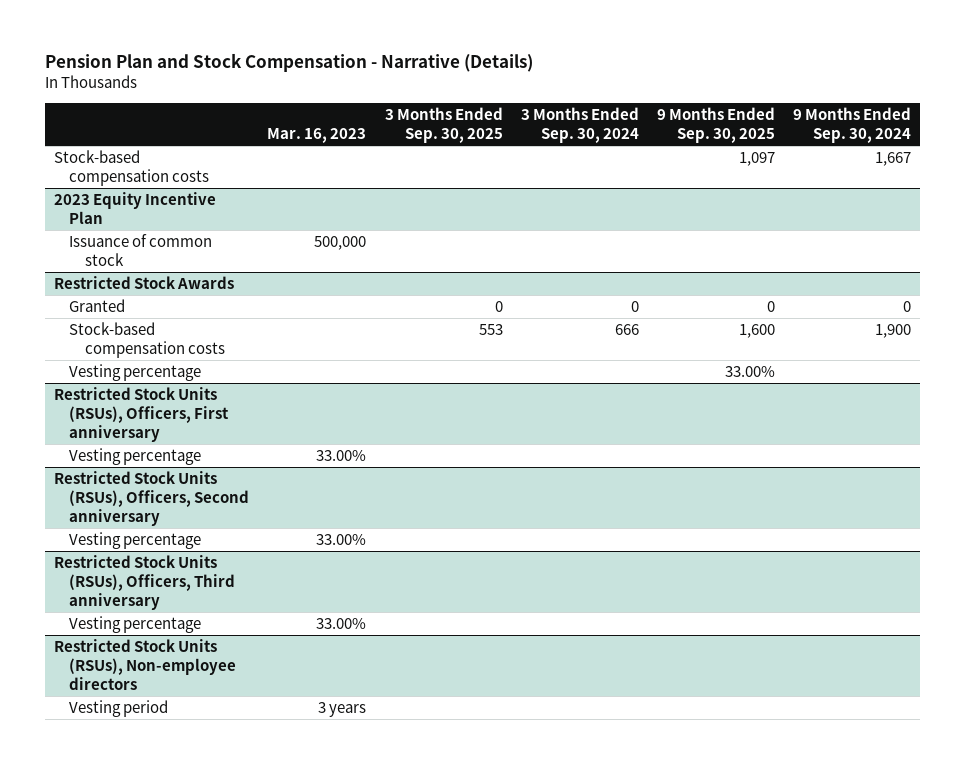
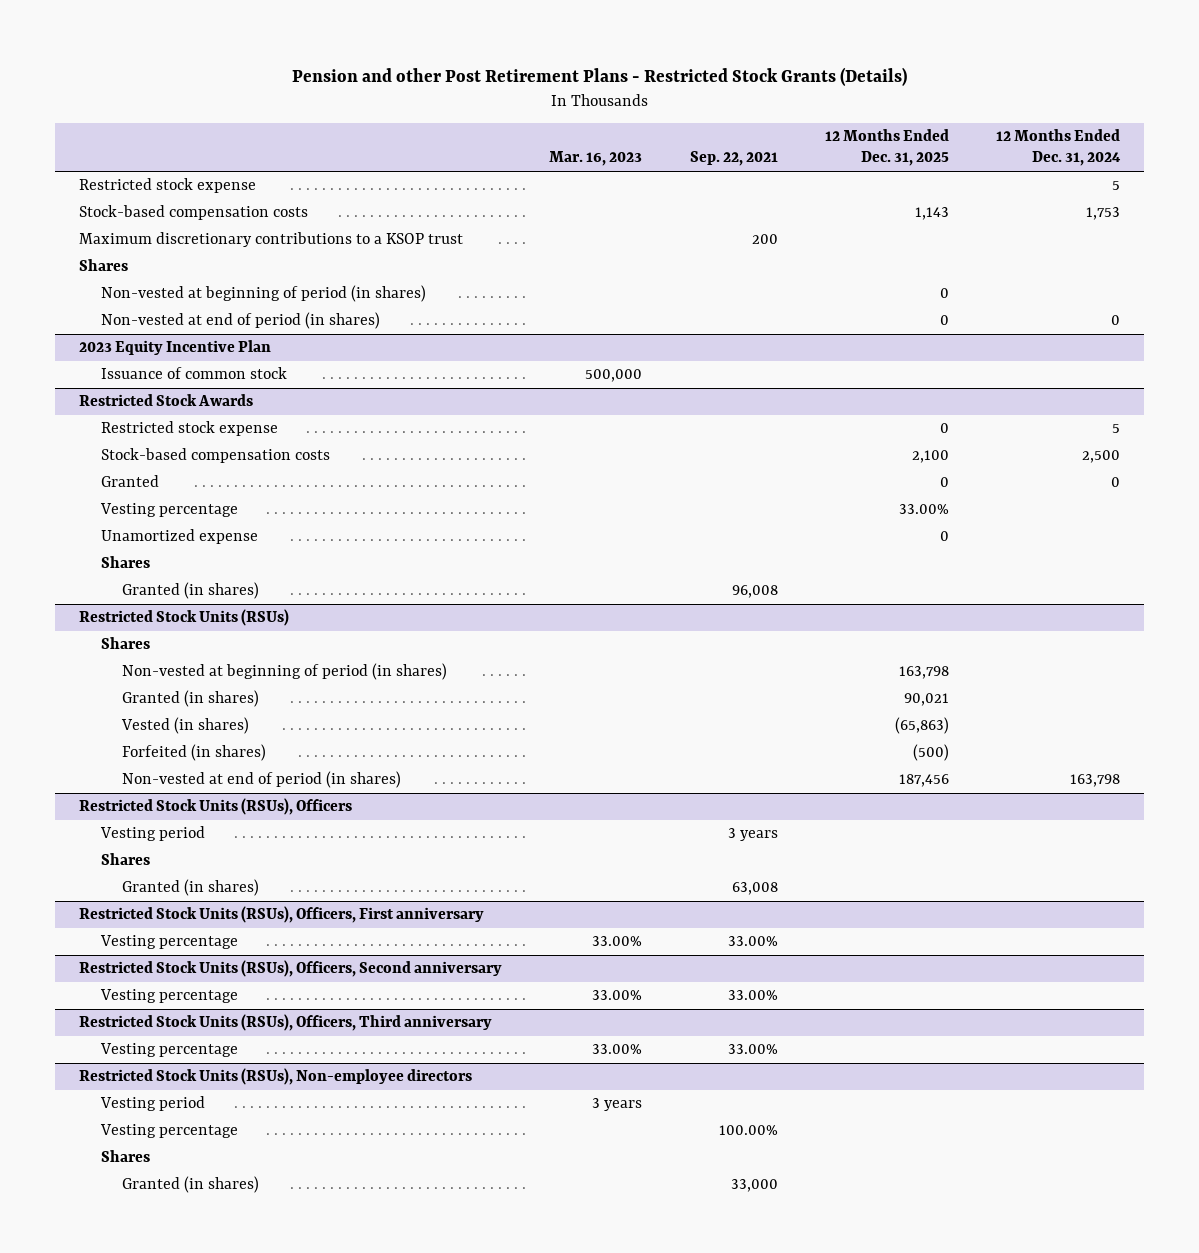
[44,53,533,73] Pension Plan and Stock Compensation - Narrative (Details) -> [291,67,907,87] Pension and other Post Retirement Plans - Restricted Stock Grants (Details)
[384,106,503,144] 3 Months Ended Sep. 30, 2025 -> none
[520,106,639,144] 3 Months Ended Sep. 30, 2024 -> none
[656,106,775,144] 9 Months Ended Sep. 30, 2025 -> none
[792,106,911,144] 9 Months Ended Sep. 30, 2024 -> none
none -> [689,151,778,167] Sep. 22, 2021
none -> [824,129,949,167] 12 Months Ended Dec. 31, 2025
none -> [996,129,1122,167] 12 Months Ended Dec. 31, 2024
none -> [79,178,257,194] Restricted stock expense
none -> [79,232,464,248] Maximum discretionary contributions to a KSOP trust
none -> [79,259,129,272] Shares
none -> [100,285,426,303] Non-vested at beginning of period (in shares)
none -> [100,312,380,330] Non-vested at end of period (in shares)
none -> [100,421,278,437] Restricted stock expense
[69,298,126,312] Granted -> [100,475,159,488] Granted
none -> [100,529,258,545] Unamortized expense
none -> [100,556,150,569] Shares
none -> [122,582,260,600] Granted (in shares)
none -> [79,609,290,627] Restricted Stock Units (RSUs)
none -> [100,637,150,650] Shares
none -> [122,663,448,681] Non-vested at beginning of period (in shares)
none -> [122,690,260,708] Granted (in shares)
none -> [121,717,250,735] Vested (in shares)
none -> [122,744,267,762] Forfeited (in shares)
none -> [122,771,402,789] Non-vested at end of period (in shares)
none -> [79,798,353,816] Restricted Stock Units (RSUs), Officers
none -> [99,826,205,842] Vesting period
none -> [100,853,150,866] Shares
none -> [122,879,260,897] Granted (in shares)
none -> [99,1124,238,1139] Vesting percentage
none -> [100,1150,150,1163] Shares
none -> [122,1176,260,1194] Granted (in shares)

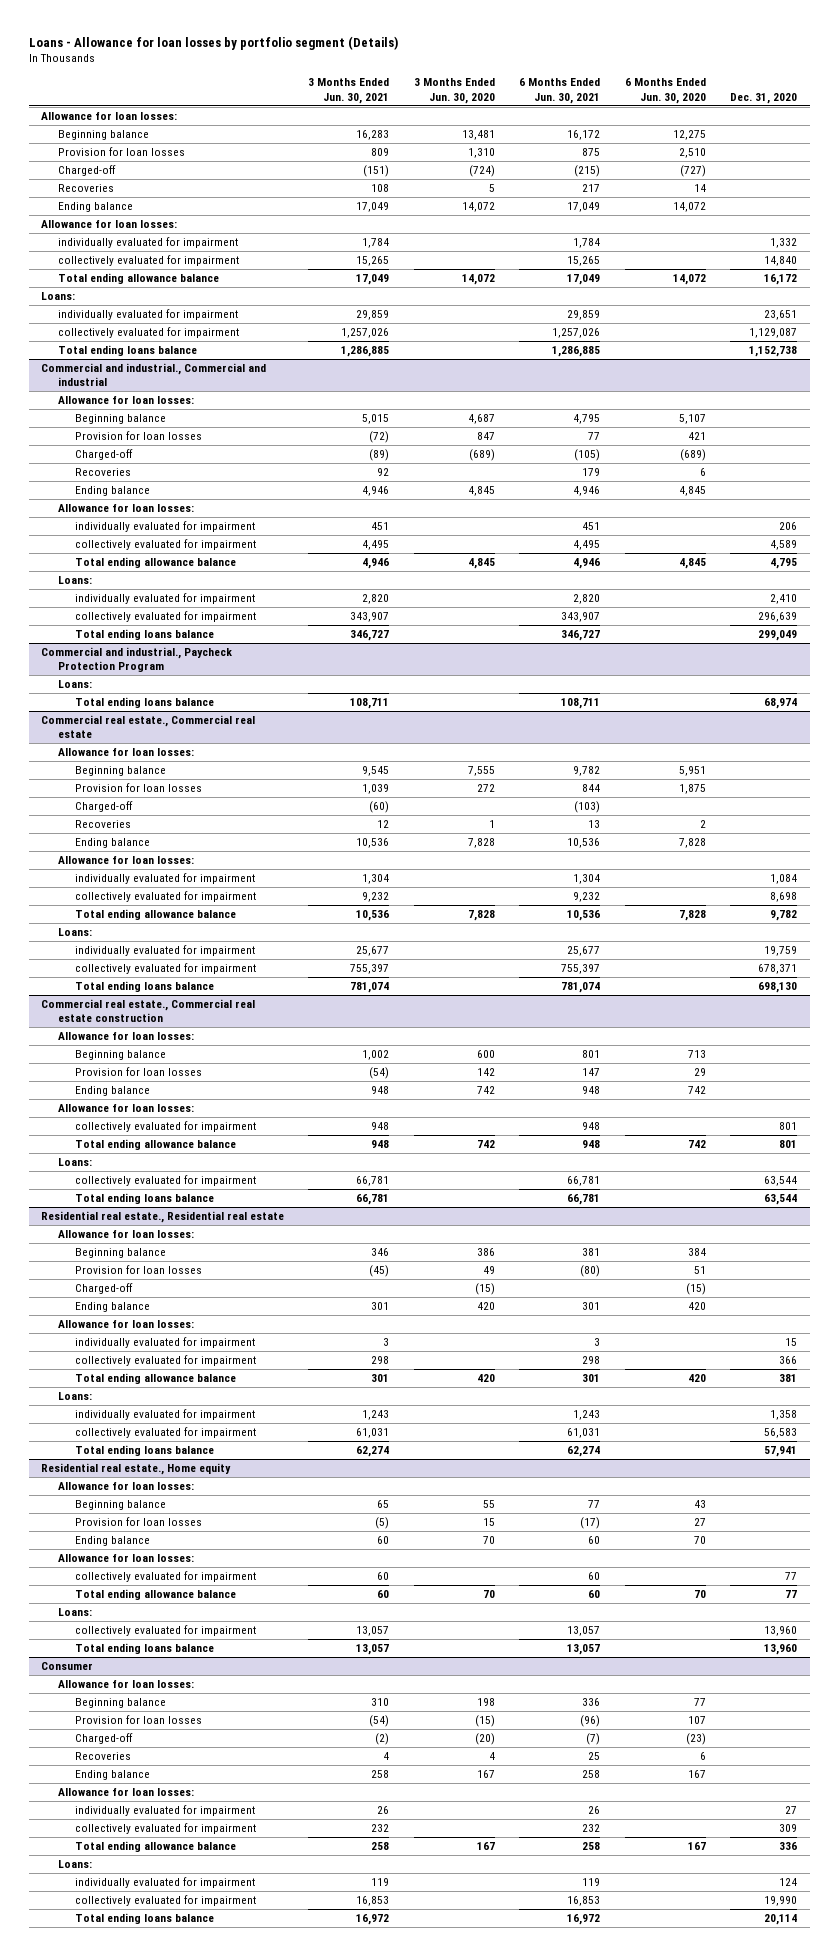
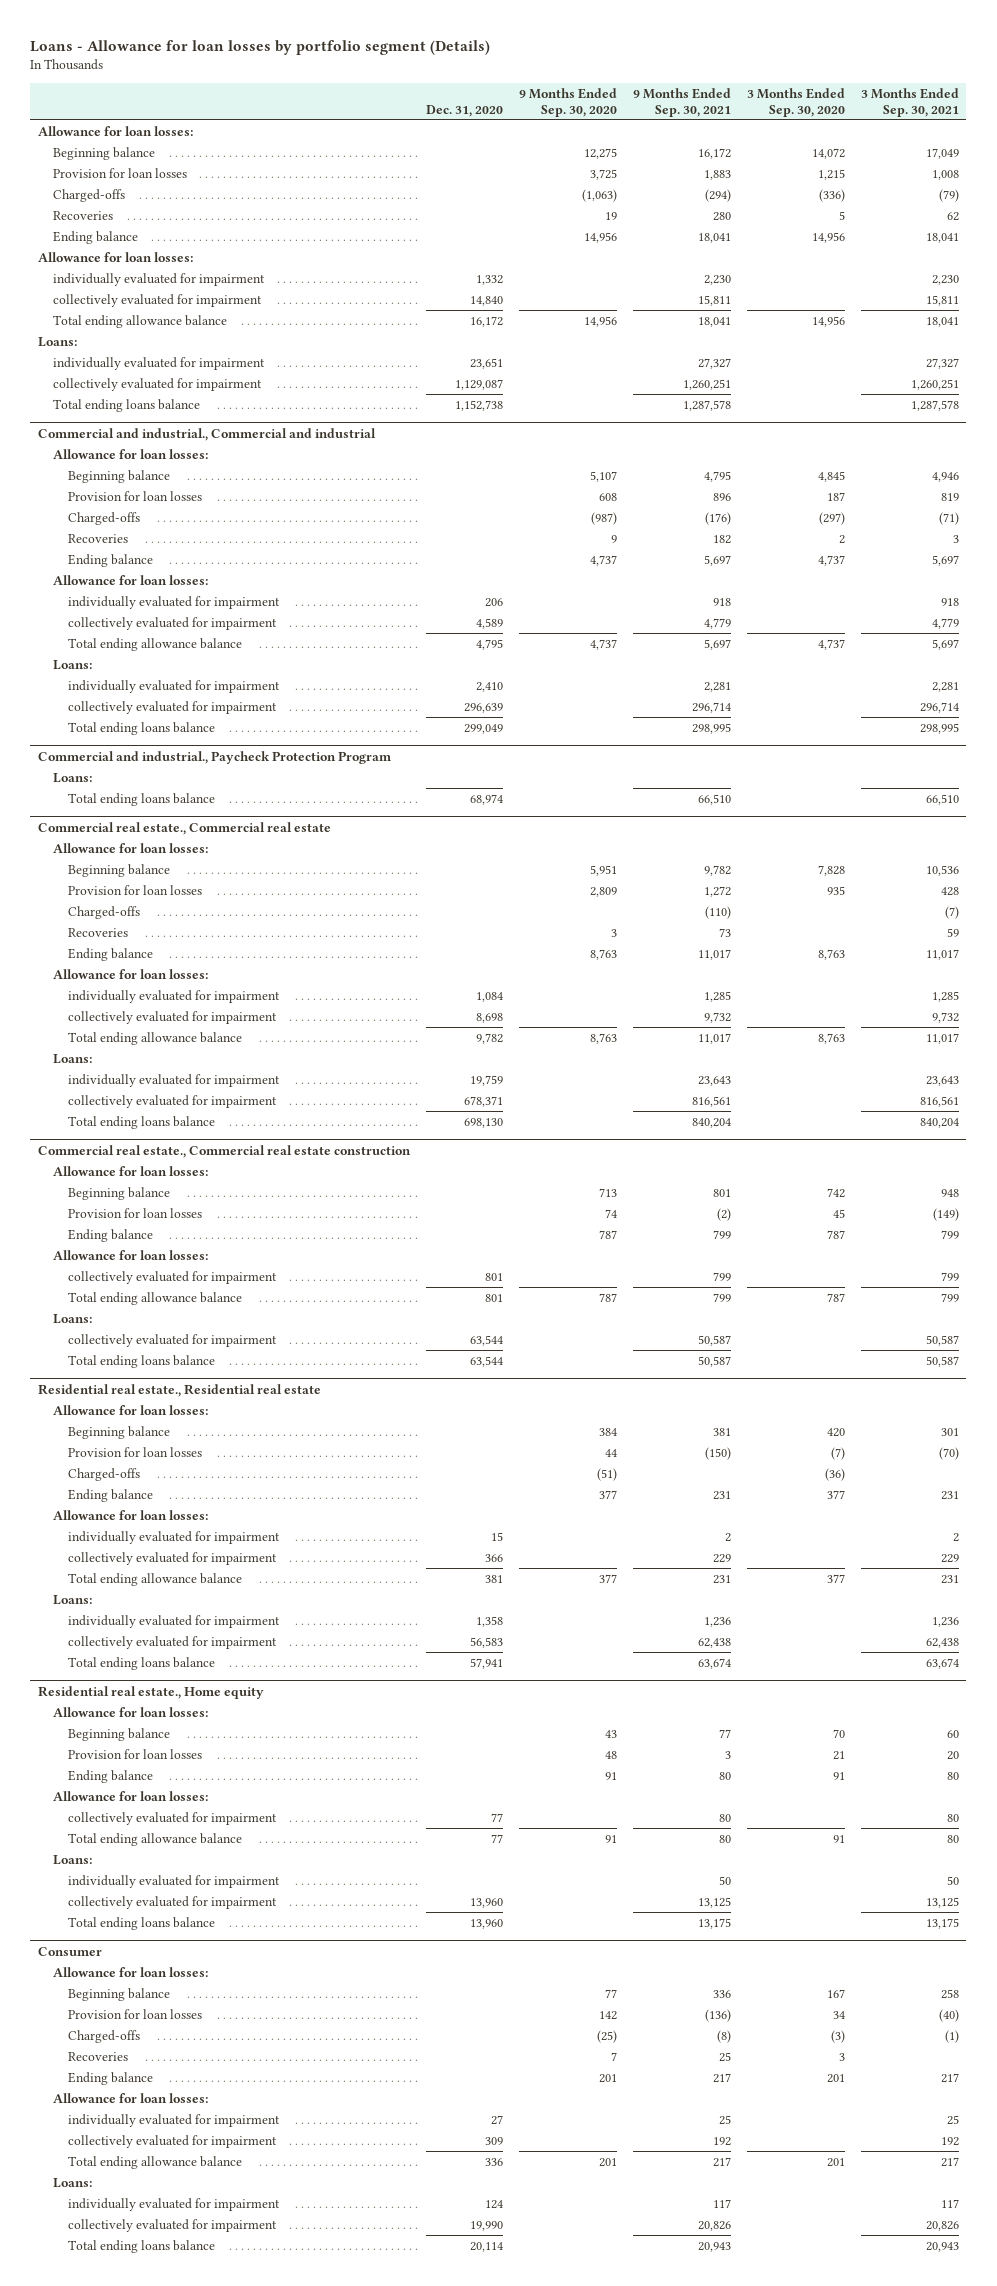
[308,78,390,104] 3 Months Ended Jun. 30, 2021 -> none
[413,78,495,104] 3 Months Ended Jun. 30, 2020 -> none
[519,78,601,104] 6 Months Ended Jun. 30, 2021 -> none
[624,78,706,104] 6 Months Ended Jun. 30, 2020 -> none
none -> [518,87,617,117] 9 Months Ended Sep. 30, 2020
none -> [632,87,731,117] 9 Months Ended Sep. 30, 2021
none -> [746,87,845,117] 3 Months Ended Sep. 30, 2020
none -> [860,87,959,117] 3 Months Ended Sep. 30, 2021
[57,164,116,176] Charged-off -> [53,188,126,202] Charged-offs
[75,448,134,460] Charged-off -> [68,511,141,525] Charged-offs
[75,800,134,812] Charged-off -> [68,905,141,919] Charged-offs
[75,1282,134,1294] Charged-off -> [68,1467,141,1481] Charged-offs
none -> [68,1874,281,1888] individually evaluated for impairment
[75,1732,134,1744] Charged-off -> [68,2029,141,2043] Charged-offs

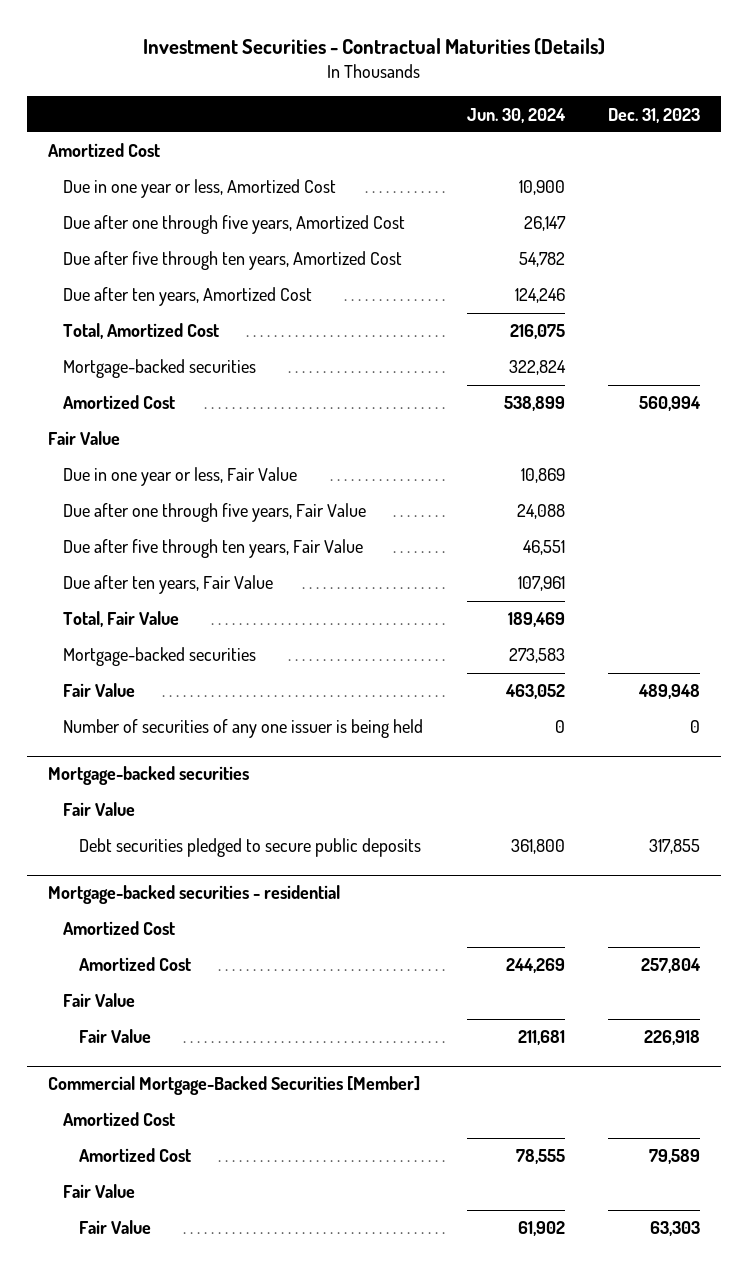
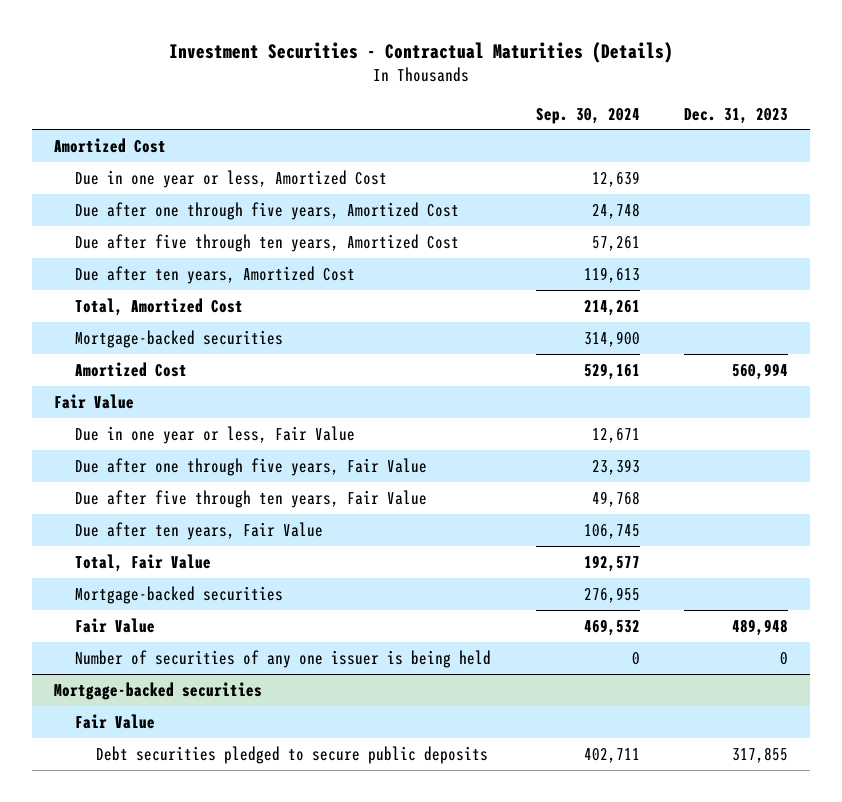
[466,107,566,123] Jun. 30, 2024 -> none
none -> [535,107,640,124] Sep. 30, 2024
[48,885,341,905] Mortgage-backed securities - residential -> none
[63,921,176,936] Amortized Cost -> none
[78,957,191,972] Amortized Cost -> none
[63,993,136,1008] Fair Value -> none
[78,1029,151,1044] Fair Value -> none
[48,1076,421,1096] Commercial Mortgage-Backed Securities [Member] -> none
[63,1112,176,1127] Amortized Cost -> none
[78,1148,191,1163] Amortized Cost -> none
[63,1184,136,1199] Fair Value -> none
[78,1220,151,1235] Fair Value -> none

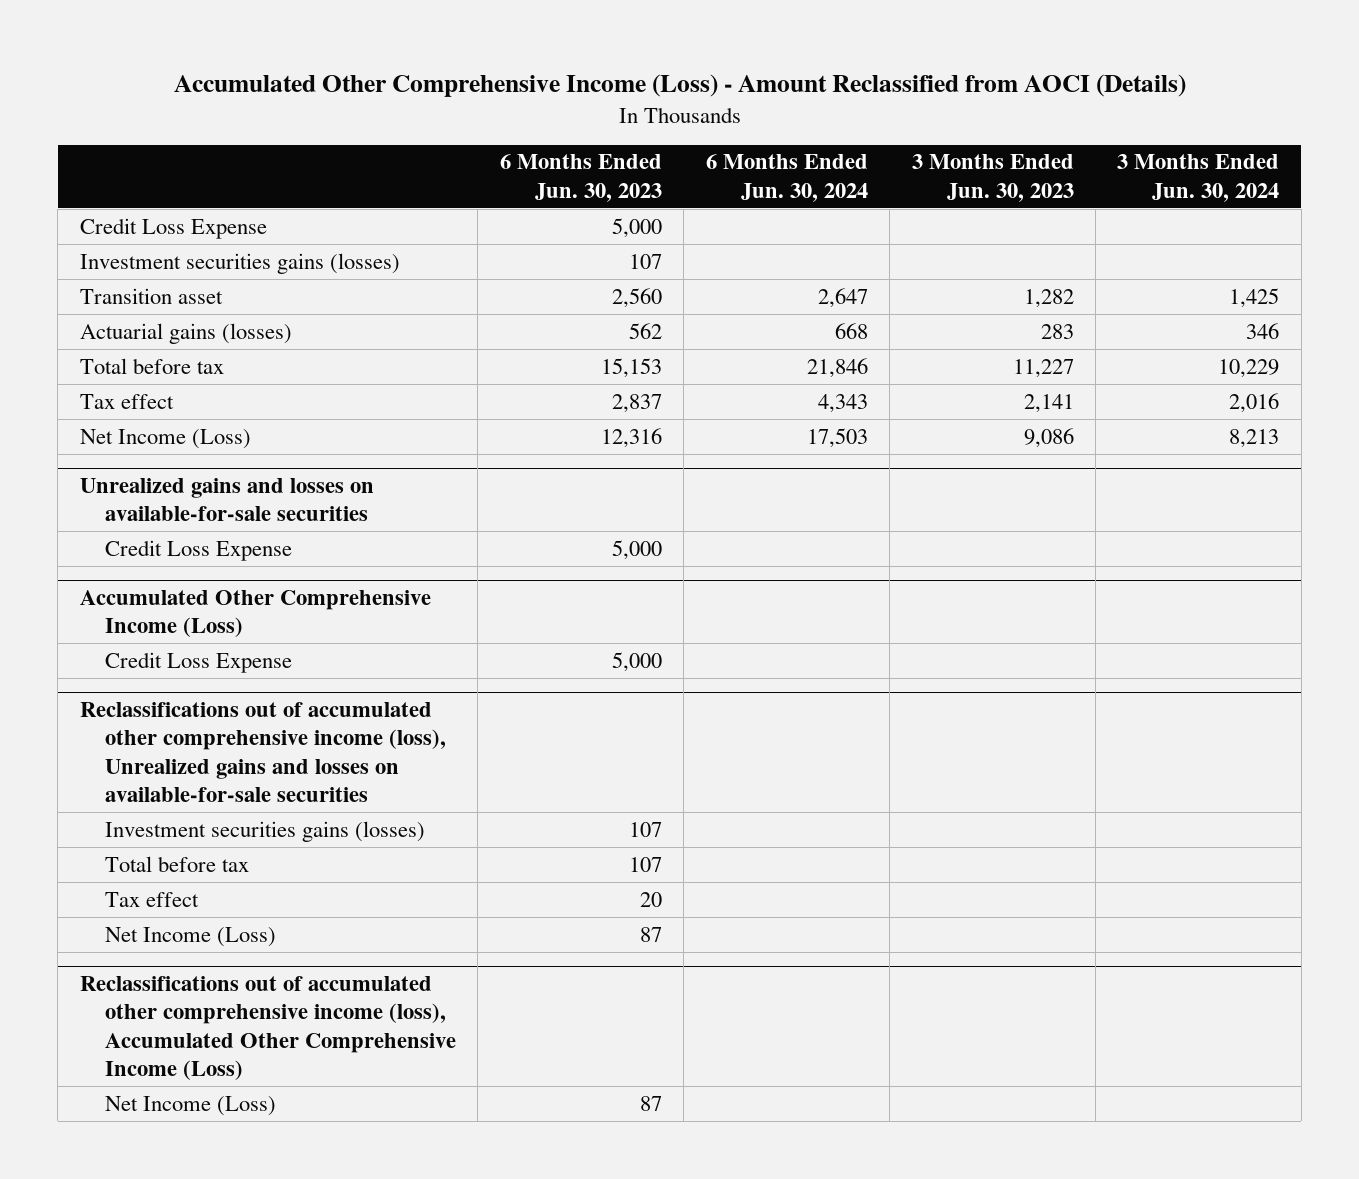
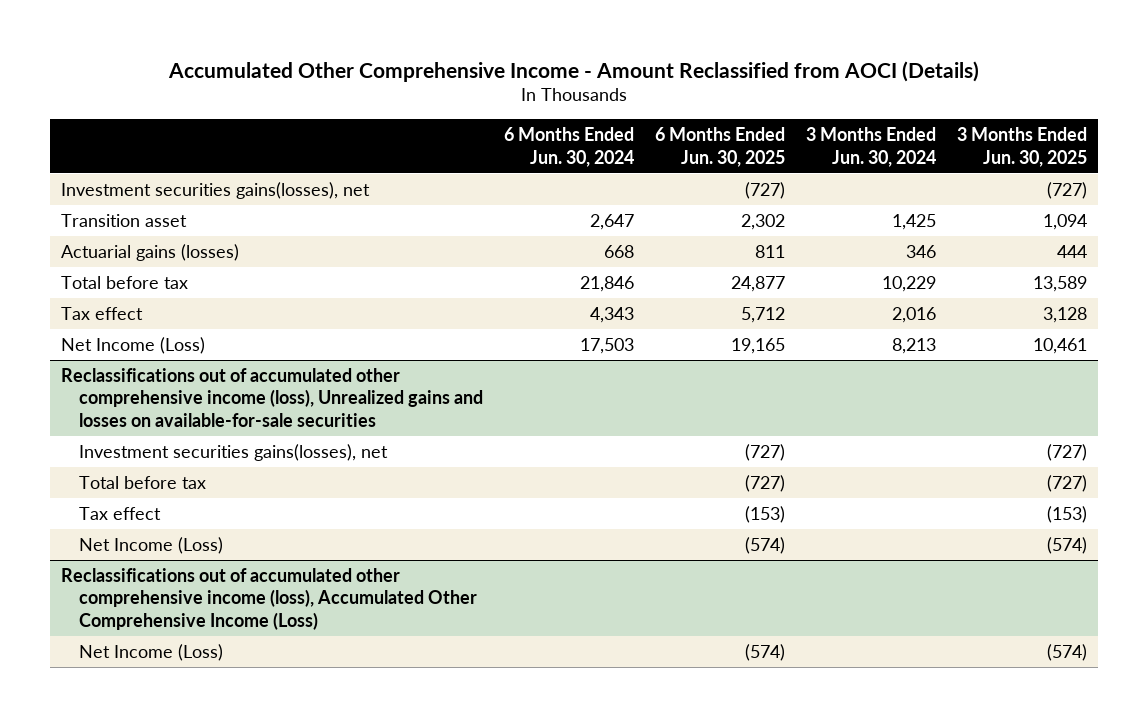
[173,74,1186,98] Accumulated Other Comprehensive Income (Loss) - Amount Reclassified from AOCI (Details) -> [167,60,979,82] Accumulated Other Comprehensive Income - Amount Reclassified from AOCI (Details)
[499,154,662,202] 6 Months Ended Jun. 30, 2023 -> none
[911,154,1074,202] 3 Months Ended Jun. 30, 2023 -> none
none -> [655,126,786,167] 6 Months Ended Jun. 30, 2025
none -> [957,126,1088,167] 3 Months Ended Jun. 30, 2025
[79,217,267,239] Credit Loss Expense -> none
[79,252,400,274] Investment securities gains (losses) -> [60,181,370,199] Investment securities gains(losses), net
[79,477,374,522] Unrealized gains and losses on available-for-sale securities -> none
[104,539,292,561] Credit Loss Expense -> none
[79,589,431,638] Accumulated Other Comprehensive Income (Loss) -> none
[104,651,292,673] Credit Loss Expense -> none
[104,820,425,842] Investment securities gains (losses) -> [78,443,388,461] Investment securities gains(losses), net

